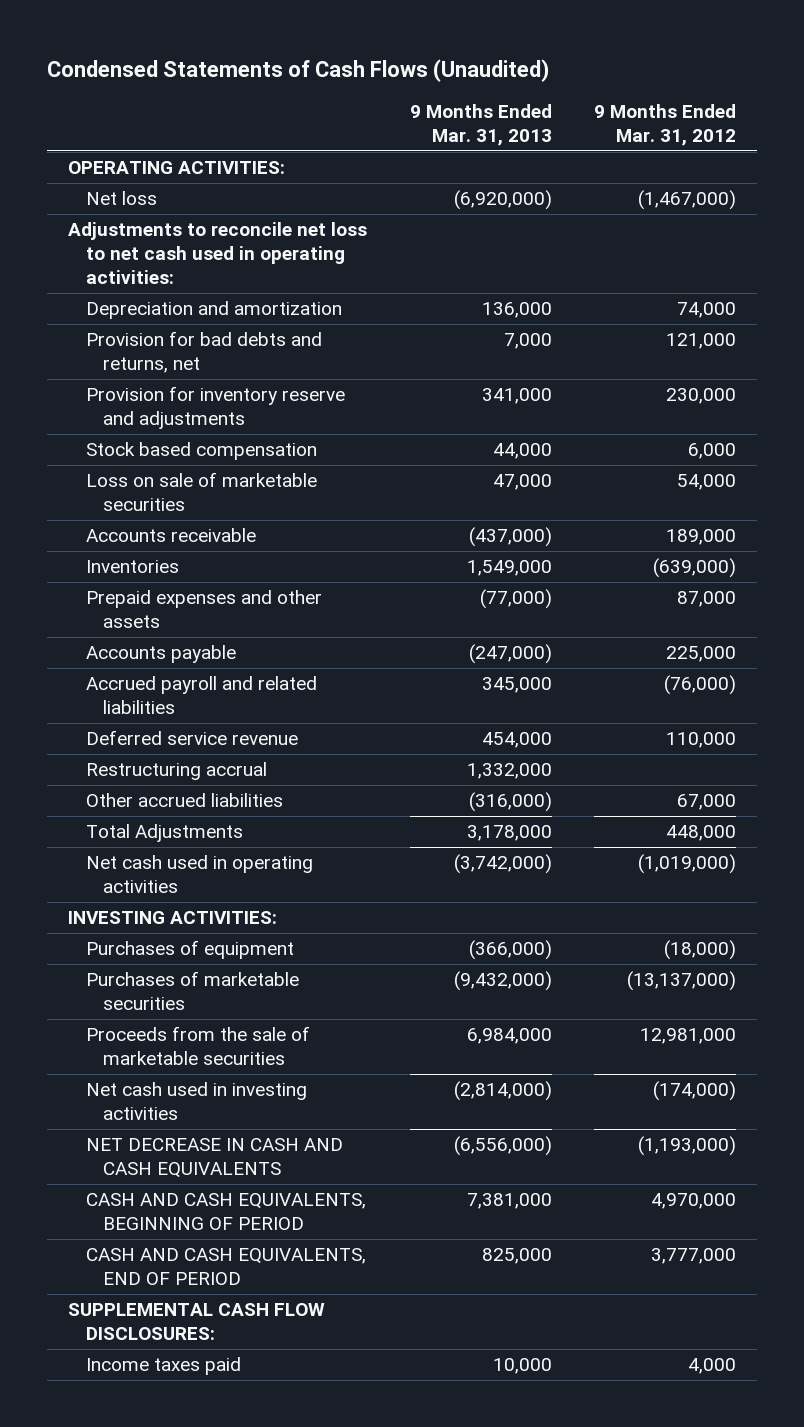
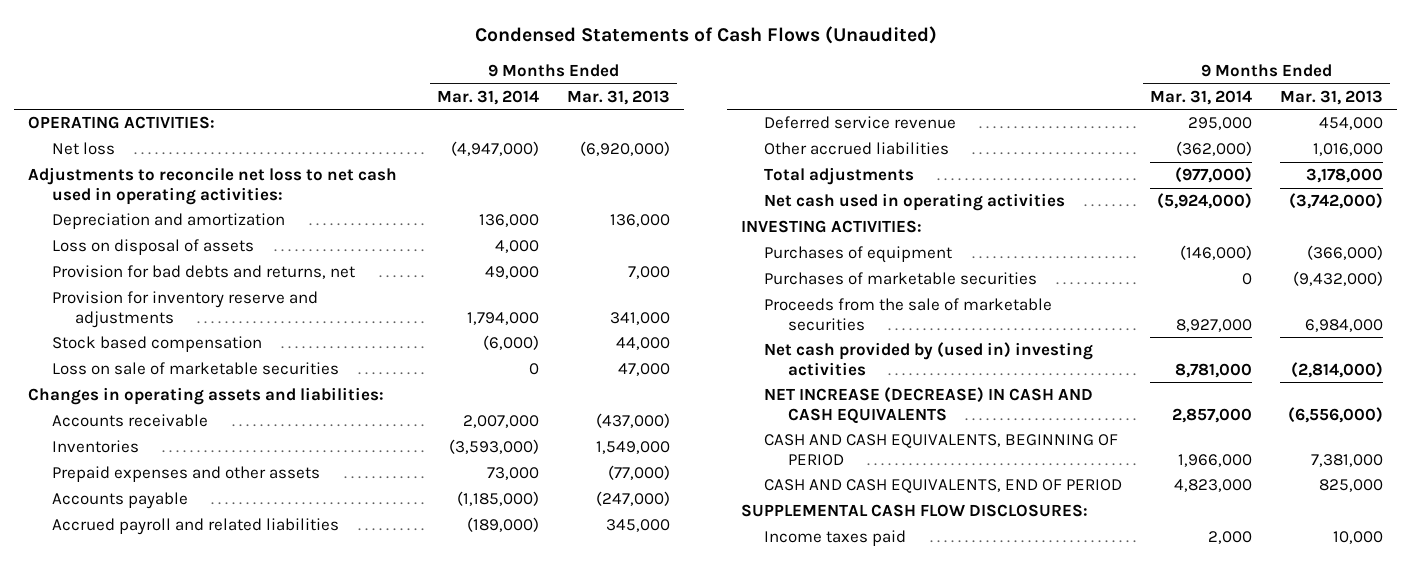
[593,103,736,146] 9 Months Ended Mar. 31, 2012 -> none
none -> [437,89,540,105] Mar. 31, 2014
none -> [51,239,254,256] Loss on disposal of assets
none -> [28,387,385,406] Changes in operating assets and liabilities:
[85,762,267,781] Restructuring accrual -> none
[468,792,552,813] (316,000) -> [1313,143,1384,157] 1,016,000
[85,824,243,843] Total Adjustments -> [764,167,915,186] Total adjustments
[85,1082,307,1121] Net cash used in investing activities -> [764,342,1094,376] Net cash provided by (used in) investing activities
[85,1138,343,1179] NET DECREASE IN CASH AND CASH EQUIVALENTS -> [764,387,1094,424] NET INCREASE (DECREASE) IN CASH AND CASH EQUIVALENTS

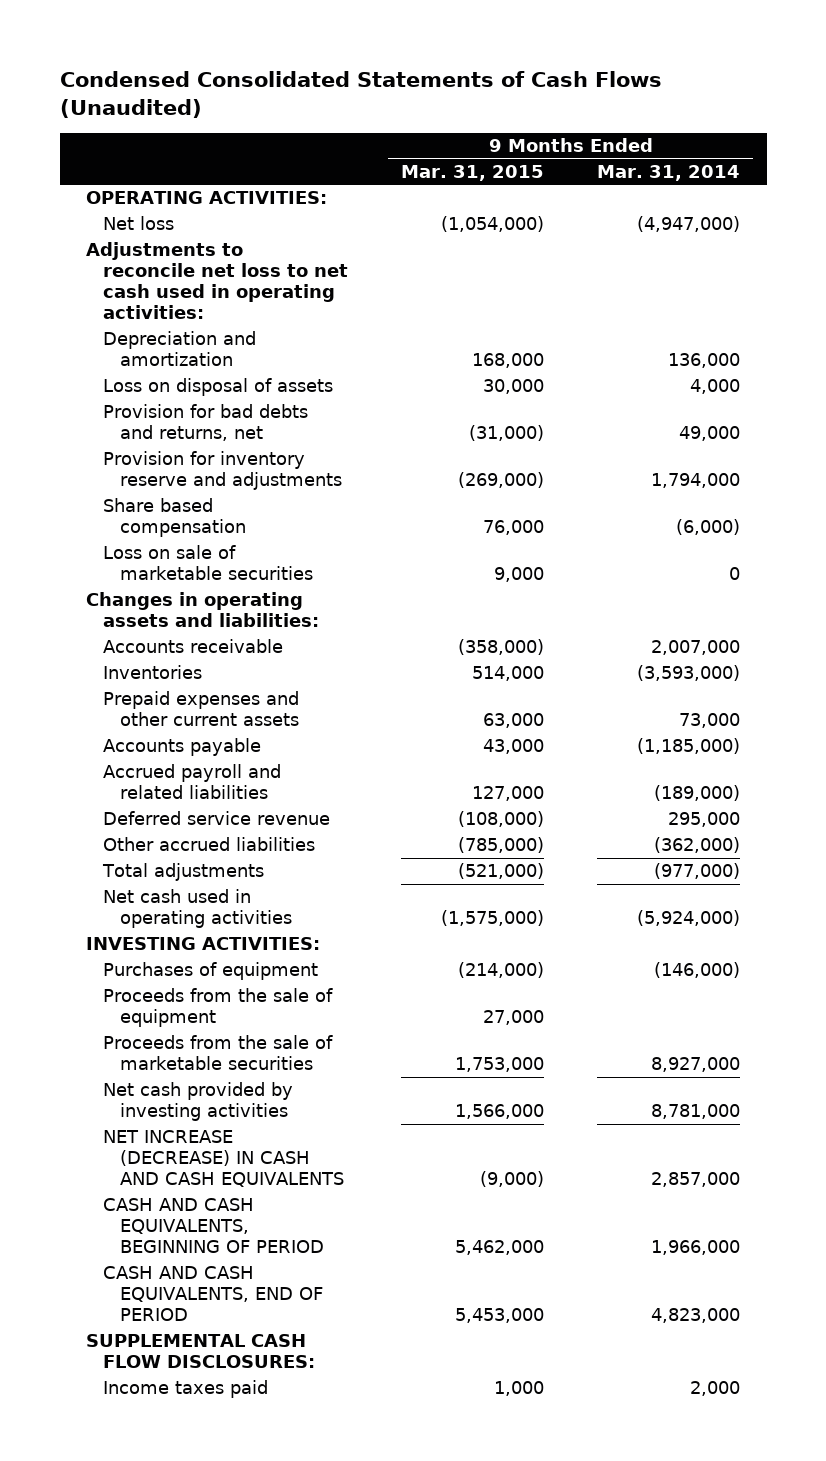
[474,25,937,44] Condensed Statements of Cash Flows (Unaudited) -> [59,71,662,119] Condensed Consolidated Statements of Cash Flows (Unaudited)
[567,89,671,105] Mar. 31, 2013 -> none
none -> [401,165,545,182] Mar. 31, 2015
[51,336,262,353] Stock based compensation -> [102,498,246,538] Share based compensation
[51,466,320,483] Prepaid expenses and other assets -> [102,691,299,727] Prepaid expenses and other current assets
[764,272,1038,286] Purchases of marketable securities -> none
none -> [102,988,333,1028] Proceeds from the sale of equipment
[764,342,1094,376] Net cash provided by (used in) investing activities -> [102,1082,293,1122] Net cash provided by investing activities

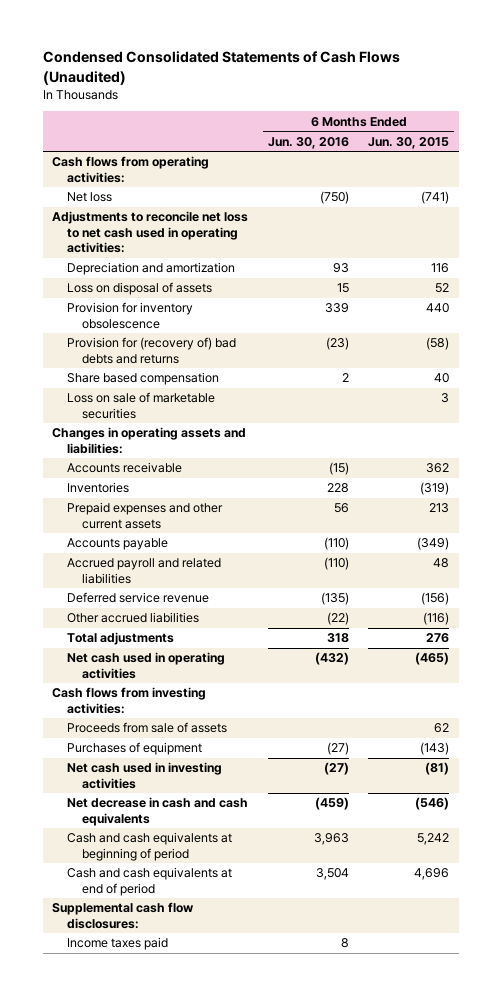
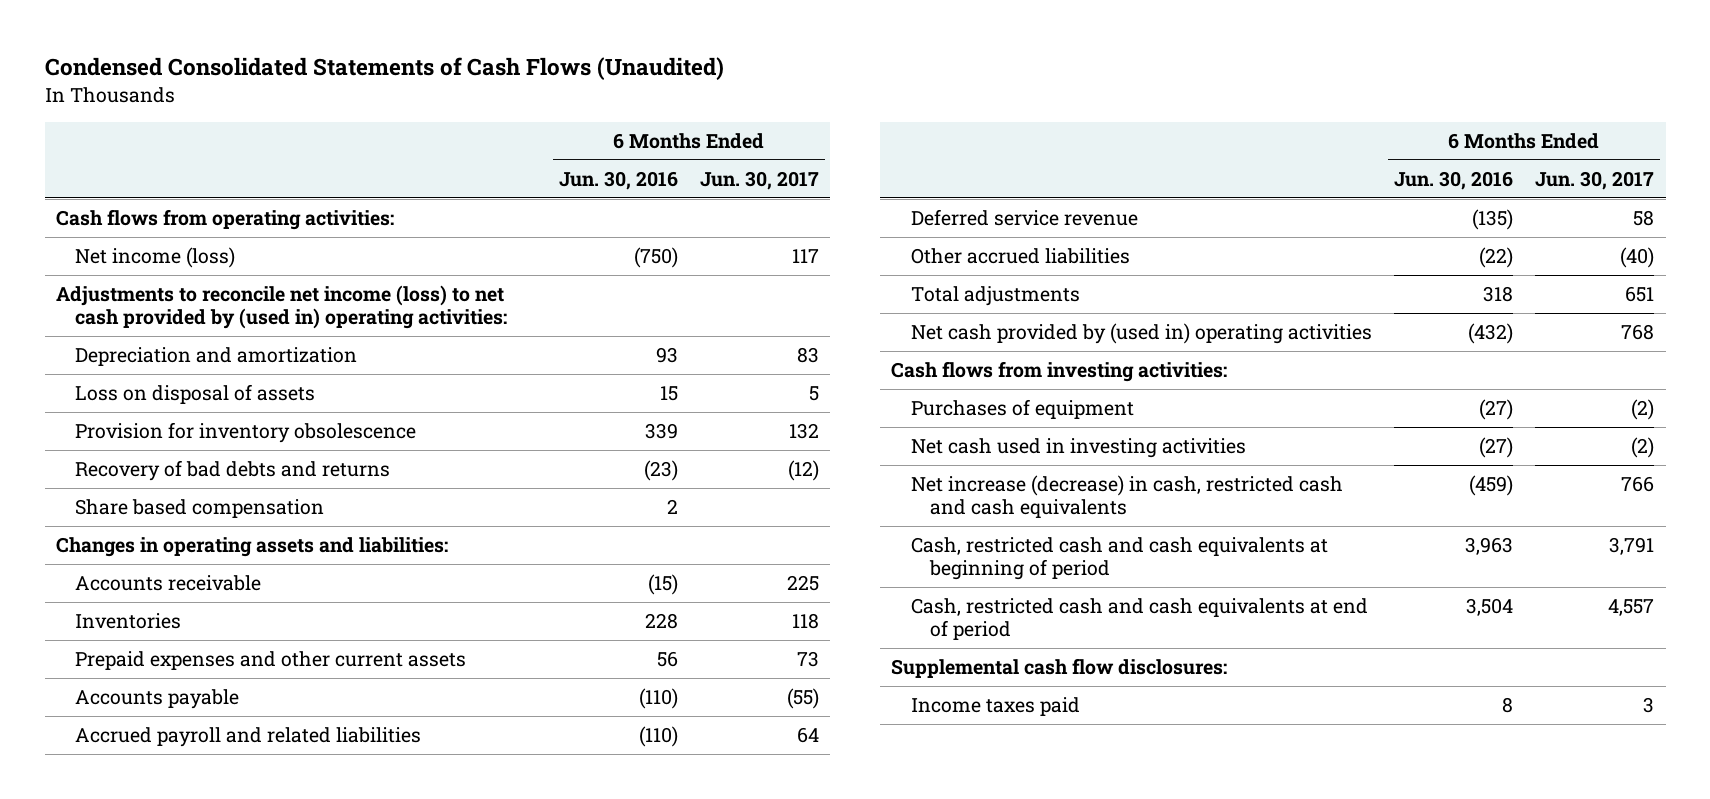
[368,136,450,149] Jun. 30, 2015 -> none
none -> [700,170,820,190] Jun. 30, 2017
[67,192,113,203] Net loss -> [75,247,236,269] Net income (loss)
[52,211,249,254] Adjustments to reconcile net loss to net cash used in operating activities: -> [55,285,508,330] Adjustments to reconcile net income (loss) to net cash provided by (used in) operating activities:
[67,337,237,364] Provision for (recovery of) bad debts and returns -> [75,460,391,482] Recovery of bad debts and returns
[67,392,216,419] Loss on sale of marketable securities -> none
[67,652,226,679] Net cash used in operating activities -> [910,323,1372,345] Net cash provided by (used in) operating activities
[67,722,228,734] Proceeds from sale of assets -> none
[67,797,249,826] Net decrease in cash and cash equivalents -> [910,475,1343,519] Net increase (decrease) in cash, restricted cash and cash equivalents
[67,832,233,861] Cash and cash equivalents at beginning of period -> [910,537,1328,581] Cash, restricted cash and cash equivalents at beginning of period
[67,867,233,896] Cash and cash equivalents at end of period -> [910,598,1368,641] Cash, restricted cash and cash equivalents at end of period

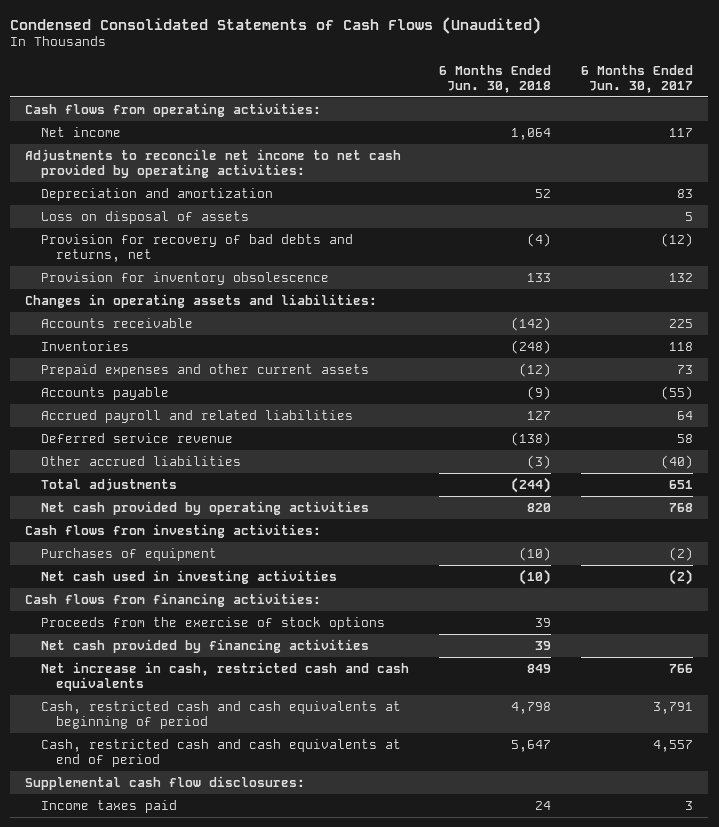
[558,170,678,190] Jun. 30, 2016 -> none
none -> [438,64,551,93] 6 Months Ended Jun. 30, 2018
[75,247,236,269] Net income (loss) -> [40,127,121,138] Net income
[55,285,508,330] Adjustments to reconcile net income (loss) to net cash provided by (used in) operating activities: -> [25,149,402,178] Adjustments to reconcile net income to net cash provided by operating activities:
none -> [40,234,353,262] Provision for recovery of bad debts and returns, net
[75,460,391,482] Recovery of bad debts and returns -> none
[75,499,325,519] Share based compensation -> none
[910,323,1372,345] Net cash provided by (used in) operating activities -> [40,501,369,516] Net cash provided by operating activities
none -> [25,593,322,608] Cash flows from financing activities:
none -> [40,617,385,631] Proceeds from the exercise of stock options
none -> [40,639,369,654] Net cash provided by financing activities
[910,475,1343,519] Net increase (decrease) in cash, restricted cash and cash equivalents -> [40,662,409,691] Net increase in cash, restricted cash and cash equivalents

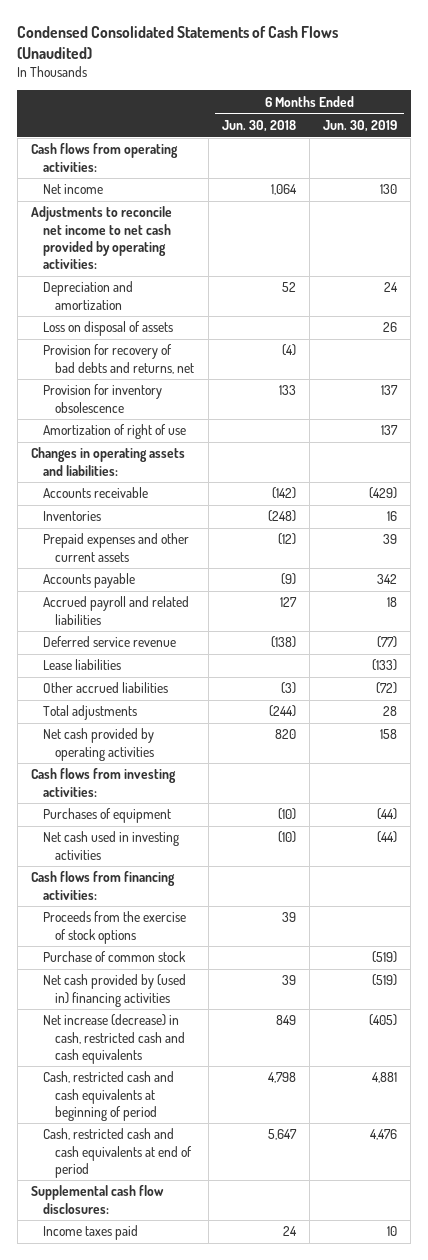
[581,64,694,93] 6 Months Ended Jun. 30, 2017 -> none
none -> [323,119,398,132] Jun. 30, 2019
none -> [43,424,187,440] Amortization of right of use
none -> [43,659,122,671] Lease liabilities
none -> [43,951,187,963] Purchase of common stock
[40,639,369,654] Net cash provided by financing activities -> [43,974,187,1007] Net cash provided by (used in) financing activities
[40,662,409,691] Net increase in cash, restricted cash and cash equivalents -> [43,1014,186,1064] Net increase (decrease) in cash, restricted cash and cash equivalents

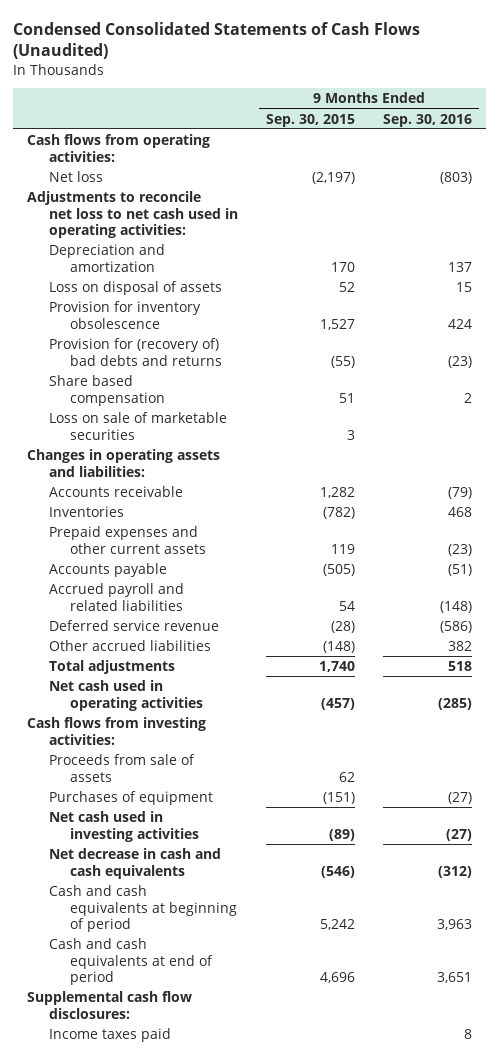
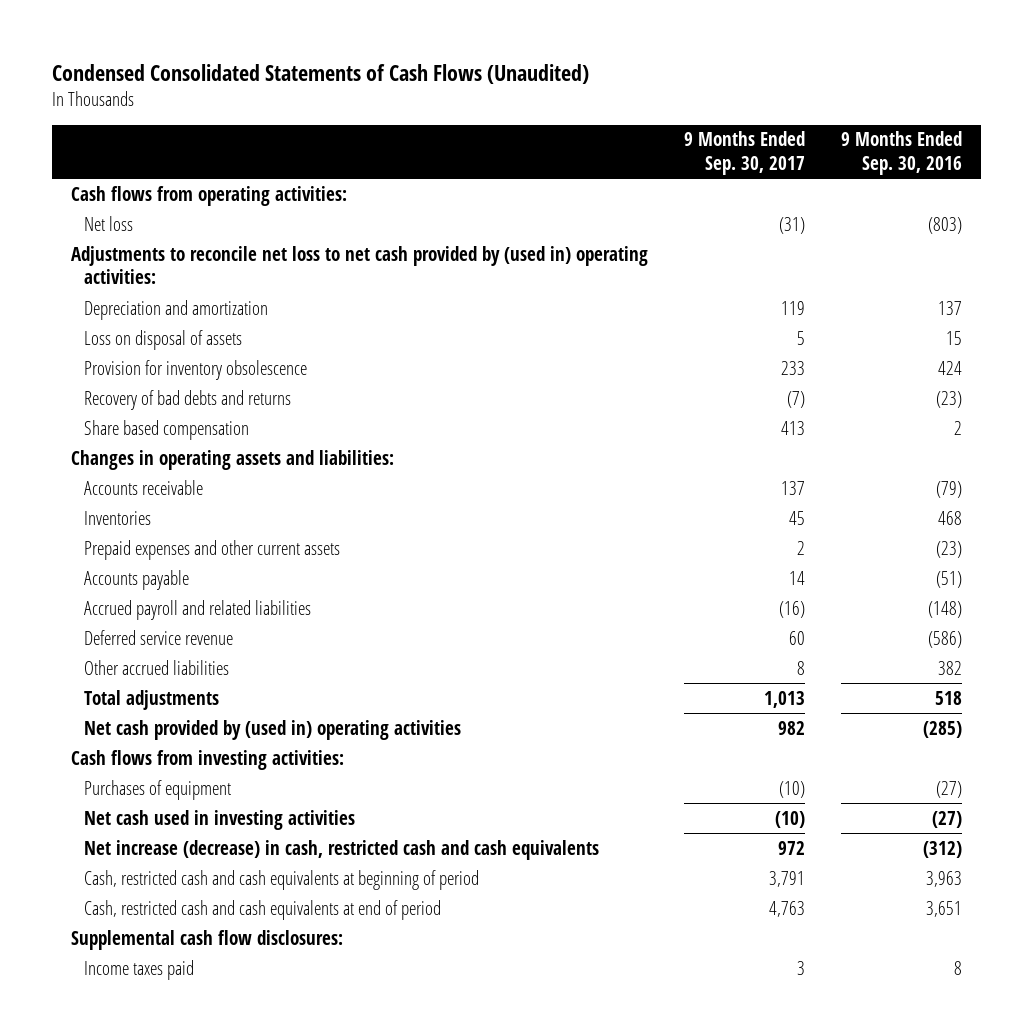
[265,113,355,127] Sep. 30, 2015 -> none
none -> [683,131,805,175] 9 Months Ended Sep. 30, 2017
[27,191,238,239] Adjustments to reconcile net loss to net cash used in operating activities: -> [70,245,648,285] Adjustments to reconcile net loss to net cash provided by (used in) operating activities:
[48,338,223,366] Provision for (recovery of) bad debts and returns -> [84,389,292,410] Recovery of bad debts and returns
[48,412,227,440] Loss on sale of marketable securities -> none
[48,680,204,711] Net cash used in operating activities -> [84,719,462,740] Net cash provided by (used in) operating activities
[48,754,195,782] Proceeds from sale of assets -> none
[48,848,221,879] Net decrease in cash and cash equivalents -> [84,839,600,860] Net increase (decrease) in cash, restricted cash and cash equivalents
[48,885,238,933] Cash and cash equivalents at beginning of period -> [84,869,480,890] Cash, restricted cash and cash equivalents at beginning of period
[48,938,214,986] Cash and cash equivalents at end of period -> [84,899,442,920] Cash, restricted cash and cash equivalents at end of period

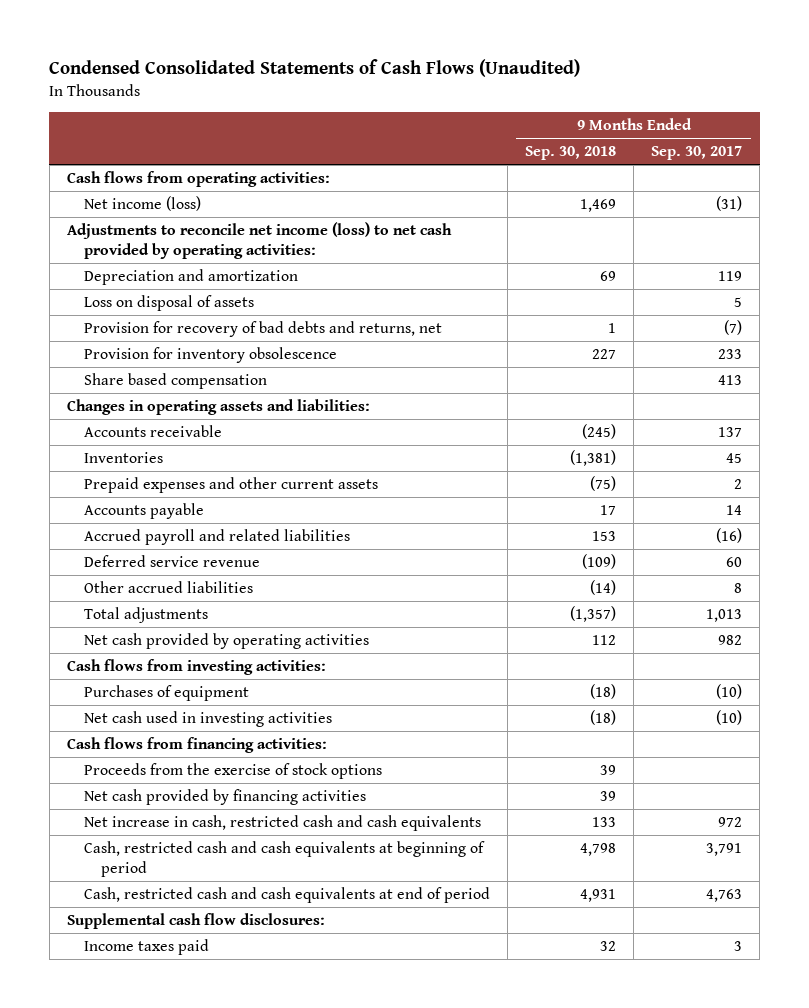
[841,131,963,175] 9 Months Ended Sep. 30, 2016 -> none
none -> [524,146,616,161] Sep. 30, 2018
[84,215,134,231] Net loss -> [83,195,201,211] Net income (loss)
[70,245,648,285] Adjustments to reconcile net loss to net cash provided by (used in) operating activities: -> [66,221,452,260] Adjustments to reconcile net income (loss) to net cash provided by operating activities:
none -> [83,320,442,337] Provision for recovery of bad debts and returns, net
[84,389,292,410] Recovery of bad debts and returns -> none
[84,719,462,740] Net cash provided by (used in) operating activities -> [83,632,369,649] Net cash provided by operating activities
none -> [66,736,327,753] Cash flows from financing activities:
none -> [83,762,382,779] Proceeds from the exercise of stock options
none -> [83,788,366,805] Net cash provided by financing activities
[84,839,600,860] Net increase (decrease) in cash, restricted cash and cash equivalents -> [83,814,481,831] Net increase in cash, restricted cash and cash equivalents

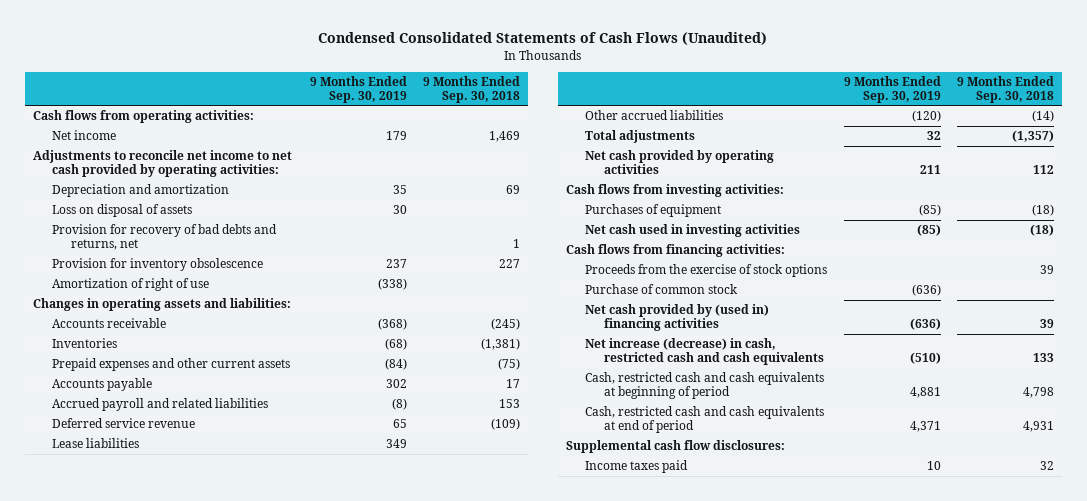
[651,146,743,161] Sep. 30, 2017 -> none
none -> [310,75,408,103] 9 Months Ended Sep. 30, 2019
[83,195,201,211] Net income (loss) -> [51,130,116,141] Net income
[66,221,452,260] Adjustments to reconcile net income (loss) to net cash provided by operating activities: -> [32,150,292,178] Adjustments to reconcile net income to net cash provided by operating activities:
[83,372,267,389] Share based compensation -> none
none -> [51,278,209,292] Amortization of right of use
none -> [51,438,139,449] Lease liabilities
none -> [585,284,739,295] Purchase of common stock
[83,788,366,805] Net cash provided by financing activities -> [585,304,770,332] Net cash provided by (used in) financing activities
[83,814,481,831] Net increase in cash, restricted cash and cash equivalents -> [585,338,825,366] Net increase (decrease) in cash, restricted cash and cash equivalents

